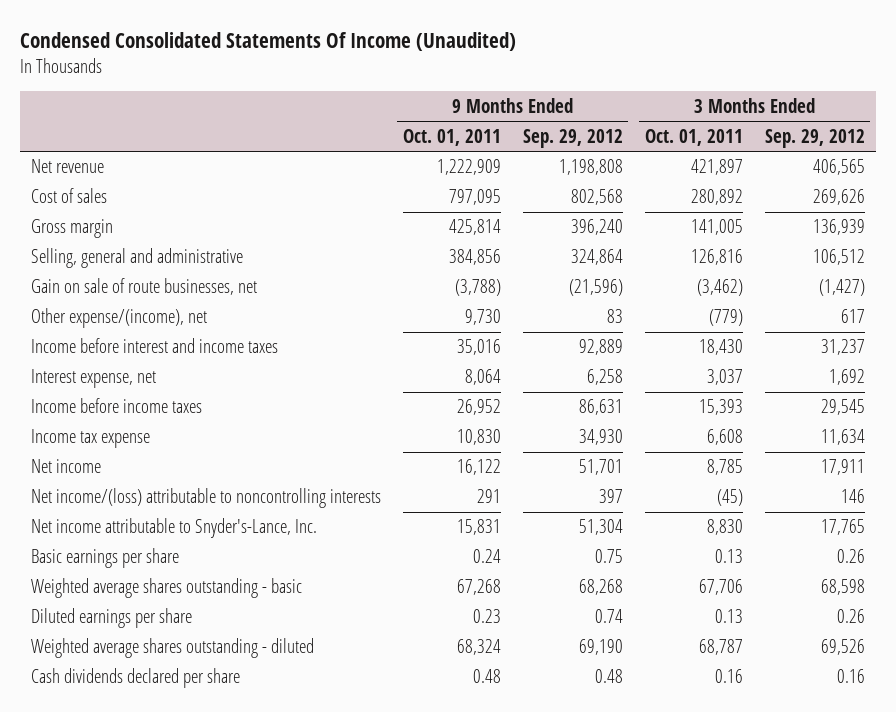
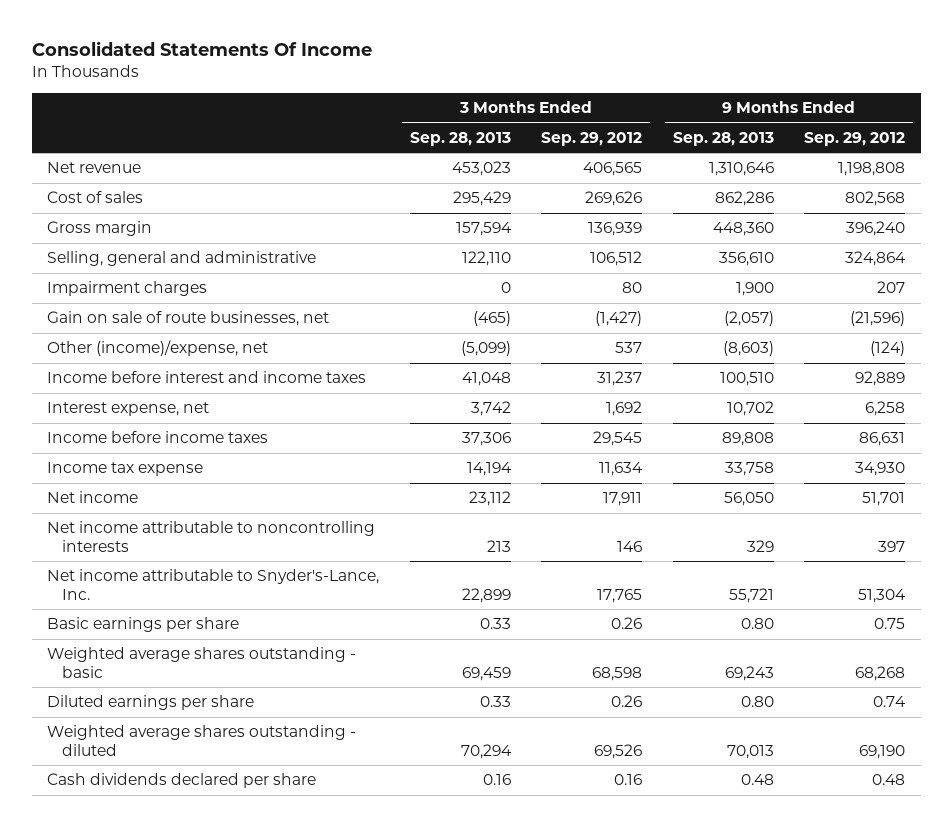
[20,32,517,52] Condensed Consolidated Statements Of Income (Unaudited) -> [31,41,372,57] Consolidated Statements Of Income
[402,128,501,146] Oct. 01, 2011 -> none
[644,128,743,146] Oct. 01, 2011 -> none
none -> [409,131,511,146] Sep. 28, 2013
none -> [672,131,774,146] Sep. 28, 2013
none -> [47,281,208,297] Impairment charges
[30,308,207,329] Other expense/(income), net -> [47,340,269,357] Other (income)/expense, net
[606,309,623,324] 83 -> [870,341,906,357] (124)
[840,309,865,324] 617 -> [615,342,643,354] 537
[30,488,381,509] Net income/(loss) attributable to noncontrolling interests -> [47,521,376,552] Net income attributable to noncontrolling interests

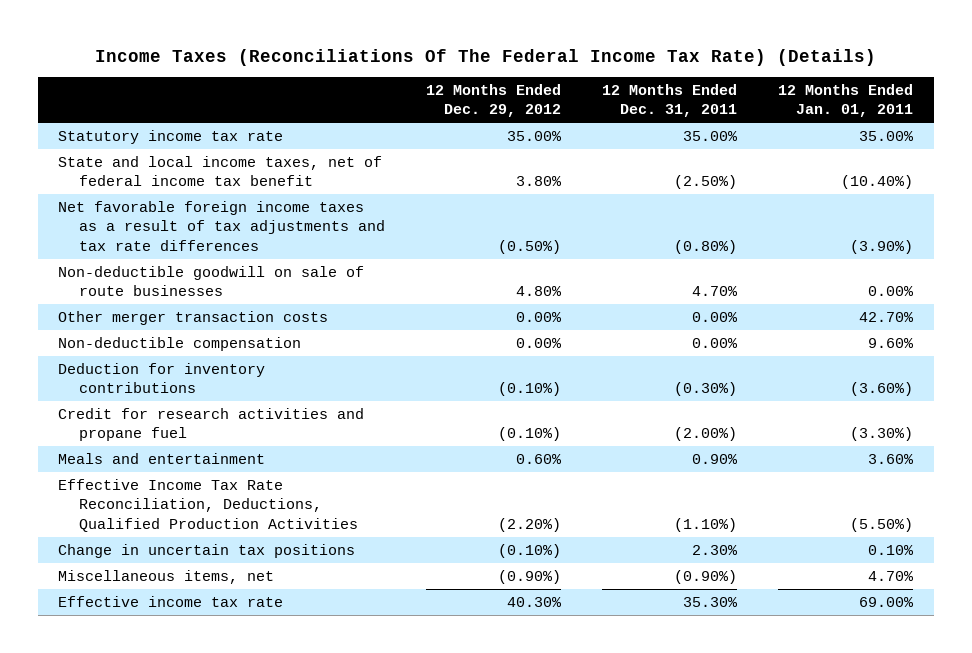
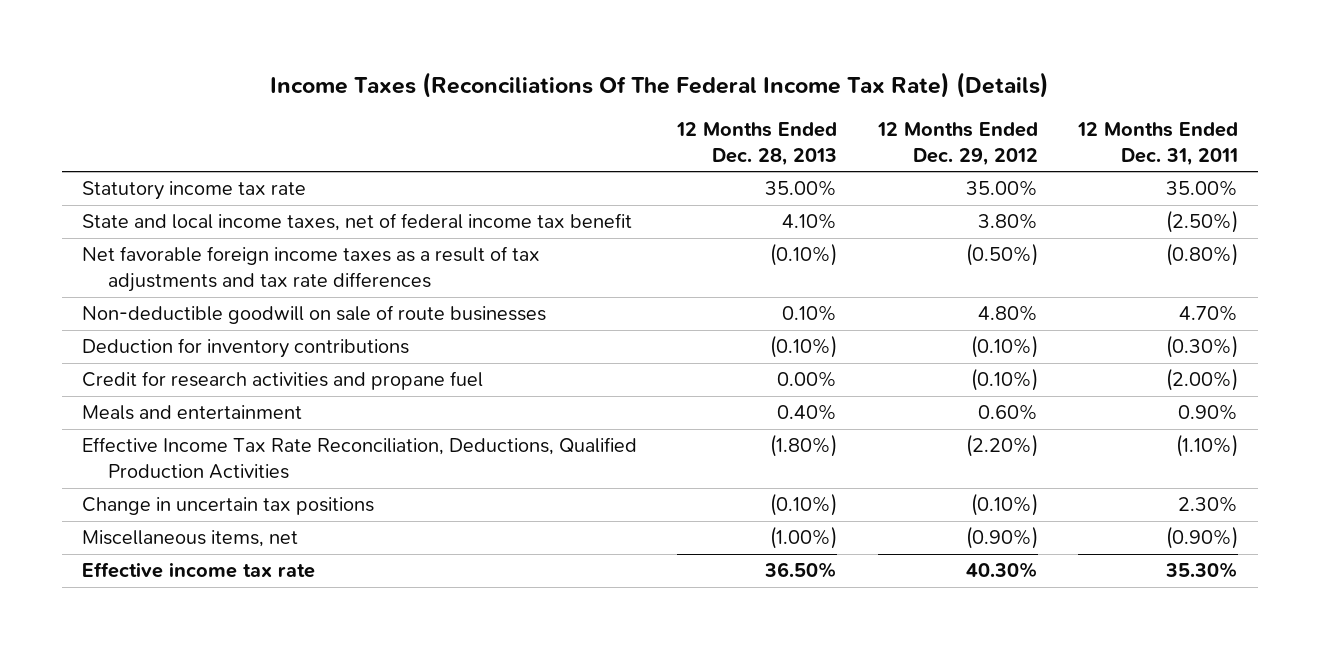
[778,84,914,118] 12 Months Ended Jan. 01, 2011 -> none
none -> [676,121,838,166] 12 Months Ended Dec. 28, 2013
[58,311,329,326] Other merger transaction costs -> none
[58,337,302,352] Non-deductible compensation -> none

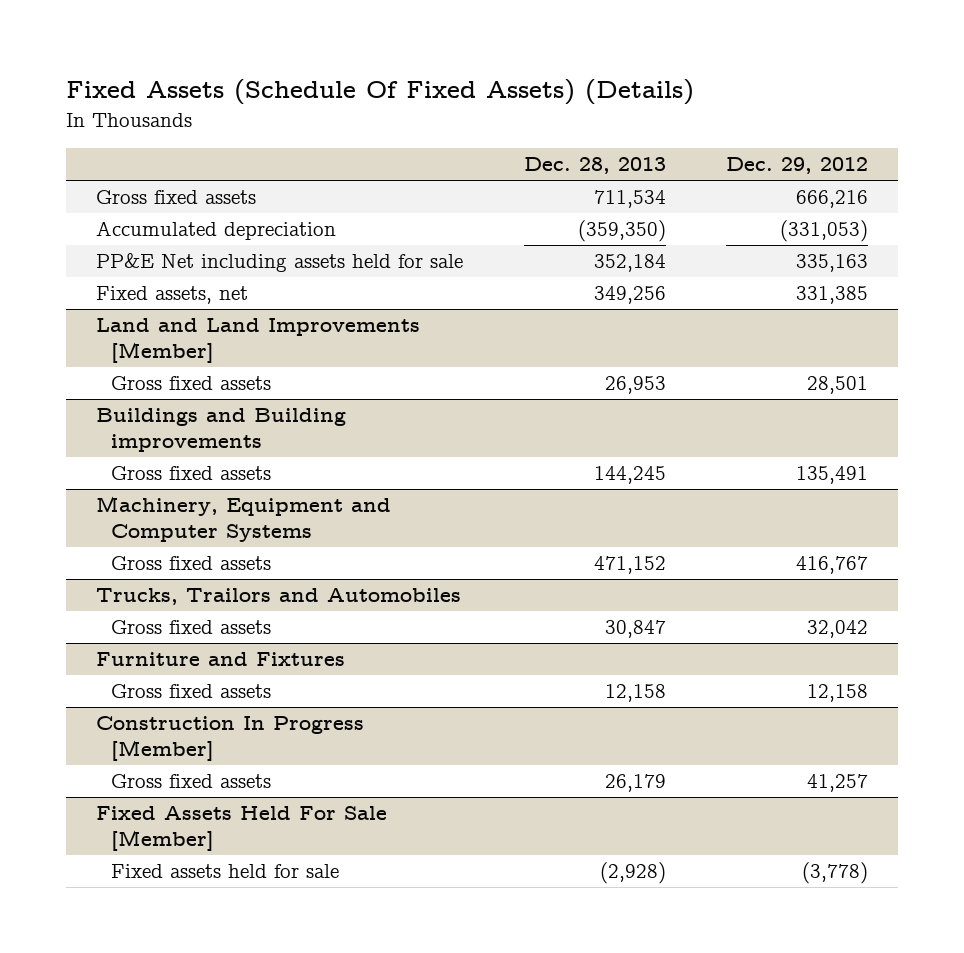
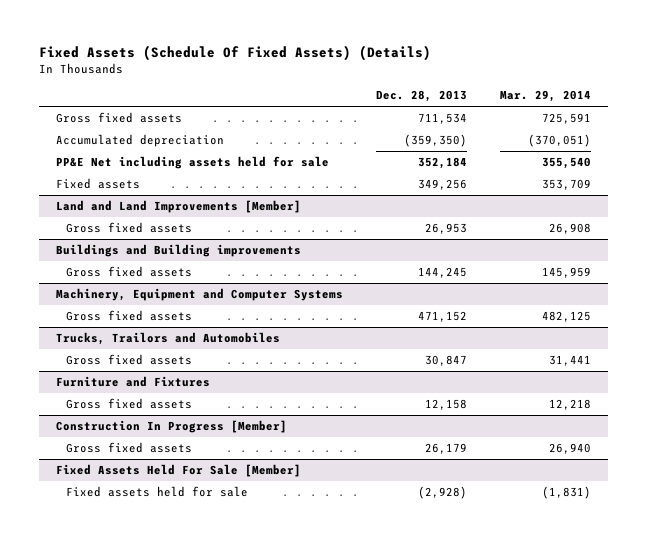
[726,157,869,175] Dec. 29, 2012 -> none
none -> [500,90,592,103] Mar. 29, 2014
[95,286,248,305] Fixed assets, net -> [55,178,140,190] Fixed assets

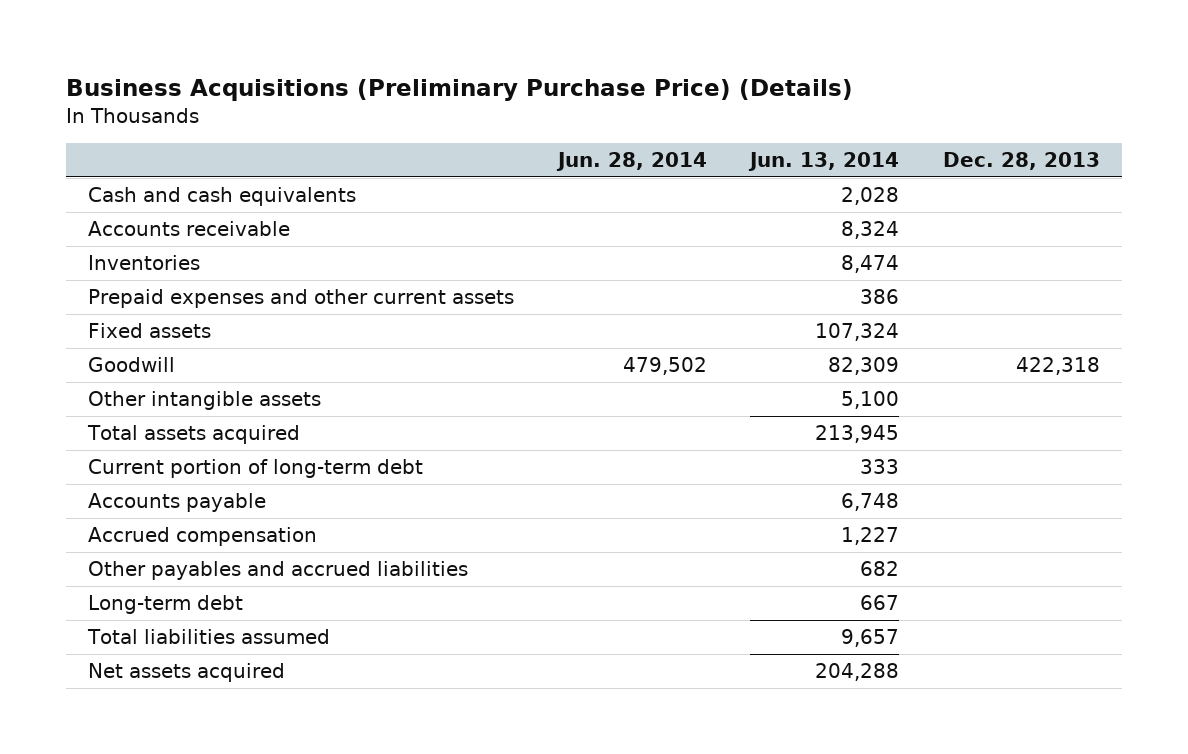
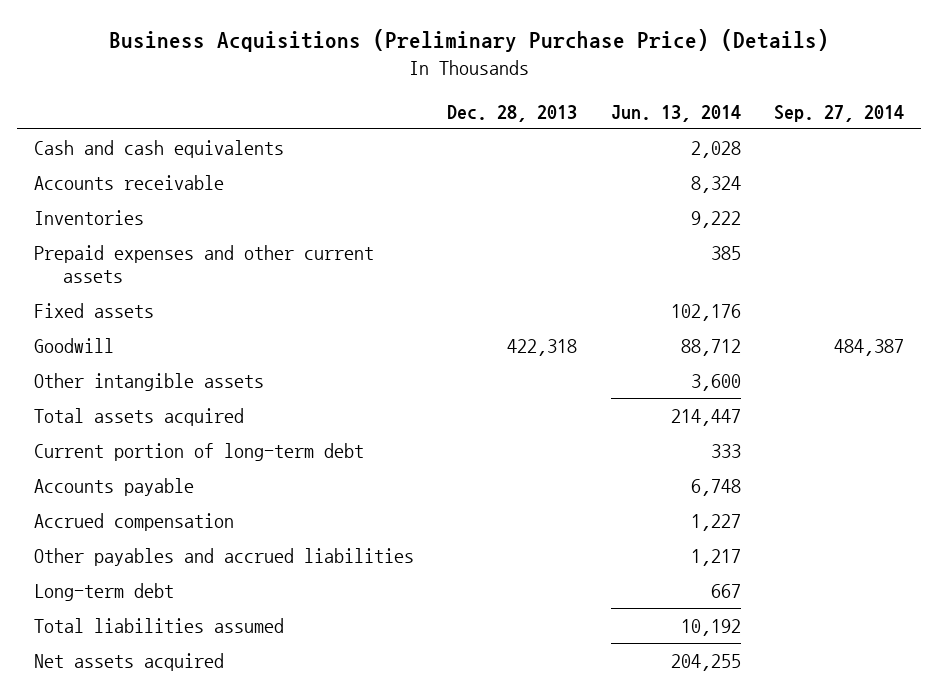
[555,151,707,171] Jun. 28, 2014 -> none
none -> [774,104,905,122] Sep. 27, 2014
[841,255,900,274] 8,474 -> [690,210,741,228] 9,222
[860,289,900,305] 386 -> [710,245,741,260] 385
[815,323,900,342] 107,324 -> [670,303,741,321] 102,176
[828,357,900,376] 82,309 -> [680,338,741,356] 88,712
[841,391,900,410] 5,100 -> [690,373,741,391] 3,600
[815,425,900,444] 213,945 -> [670,408,741,426] 214,447
[860,561,900,577] 682 -> [690,548,741,566] 1,217
[841,629,900,648] 9,657 -> [680,618,741,636] 10,192
[815,663,900,682] 204,288 -> [670,653,741,671] 204,255

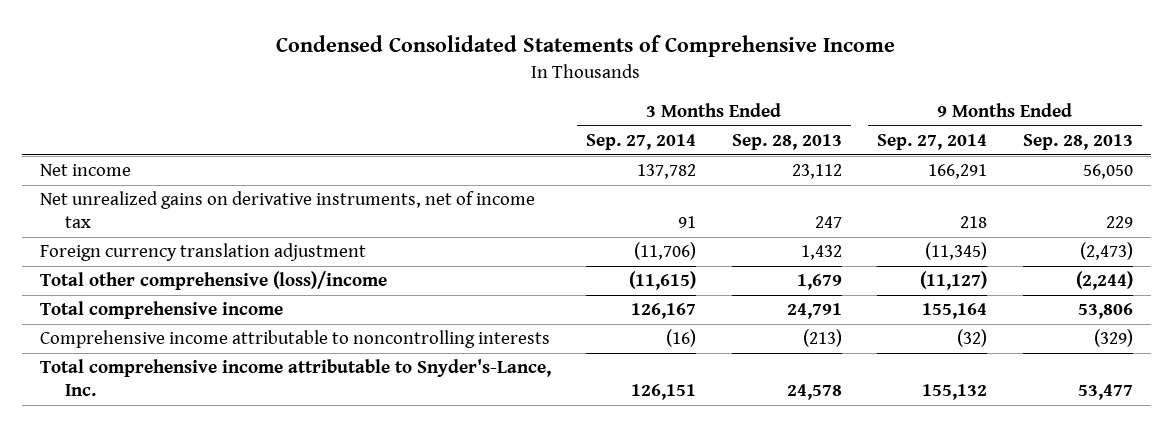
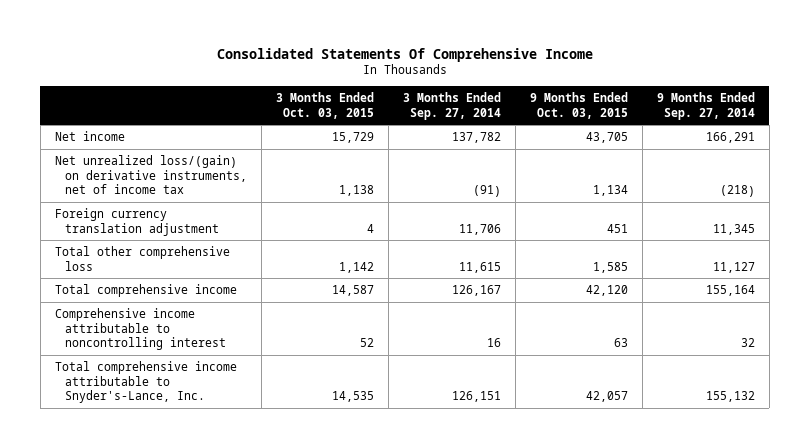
[276,34,896,57] Condensed Consolidated Statements of Comprehensive Income -> [216,47,593,62] Consolidated Statements Of Comprehensive Income
[731,134,842,151] Sep. 28, 2013 -> none
[1022,134,1133,151] Sep. 28, 2013 -> none
none -> [275,92,374,119] 3 Months Ended Oct. 03, 2015
none -> [529,92,628,119] 9 Months Ended Oct. 03, 2015
[39,191,535,229] Net unrealized gains on derivative instruments, net of income tax -> [54,155,247,195] Net unrealized loss/(gain) on derivative instruments, net of income tax
[678,216,697,229] 91 -> [472,185,501,198] (91)
[960,216,988,229] 218 -> [719,185,755,198] (218)
[634,242,697,261] (11,706) -> [458,223,501,235] 11,706
[925,242,988,261] (11,345) -> [712,223,755,235] 11,345
[39,271,387,291] Total other comprehensive (loss)/income -> [54,246,230,271] Total other comprehensive loss
[629,271,697,291] (11,615) -> [458,261,501,273] 11,615
[920,271,988,291] (11,127) -> [712,261,755,273] 11,127
[39,330,550,349] Comprehensive income attributable to noncontrolling interests -> [54,308,226,351] Comprehensive income attributable to noncontrolling interest
[666,329,697,348] (16) -> [486,338,501,348] 16
[957,329,988,348] (32) -> [740,338,755,348] 32

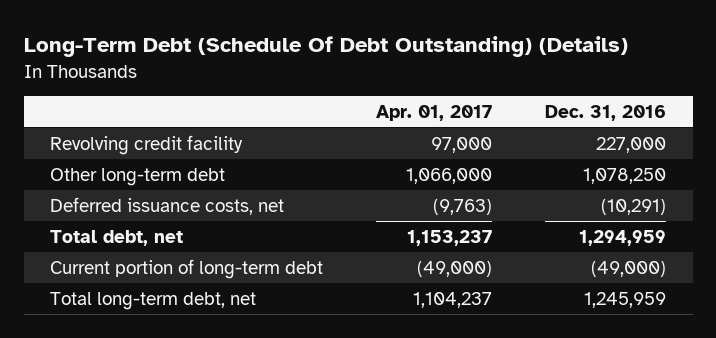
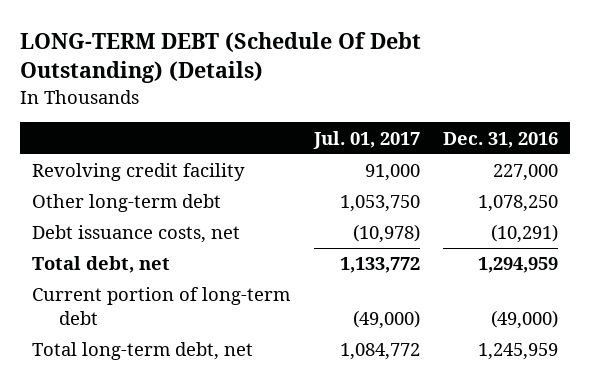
[23,36,628,58] Long-Term Debt (Schedule Of Debt Outstanding) (Details) -> [20,32,422,84] LONG-TERM DEBT (Schedule Of Debt Outstanding) (Details)
[376,104,493,121] Apr. 01, 2017 -> none
none -> [312,130,420,149] Jul. 01, 2017
[50,196,285,215] Deferred issuance costs, net -> [32,225,241,244] Debt issuance costs, net

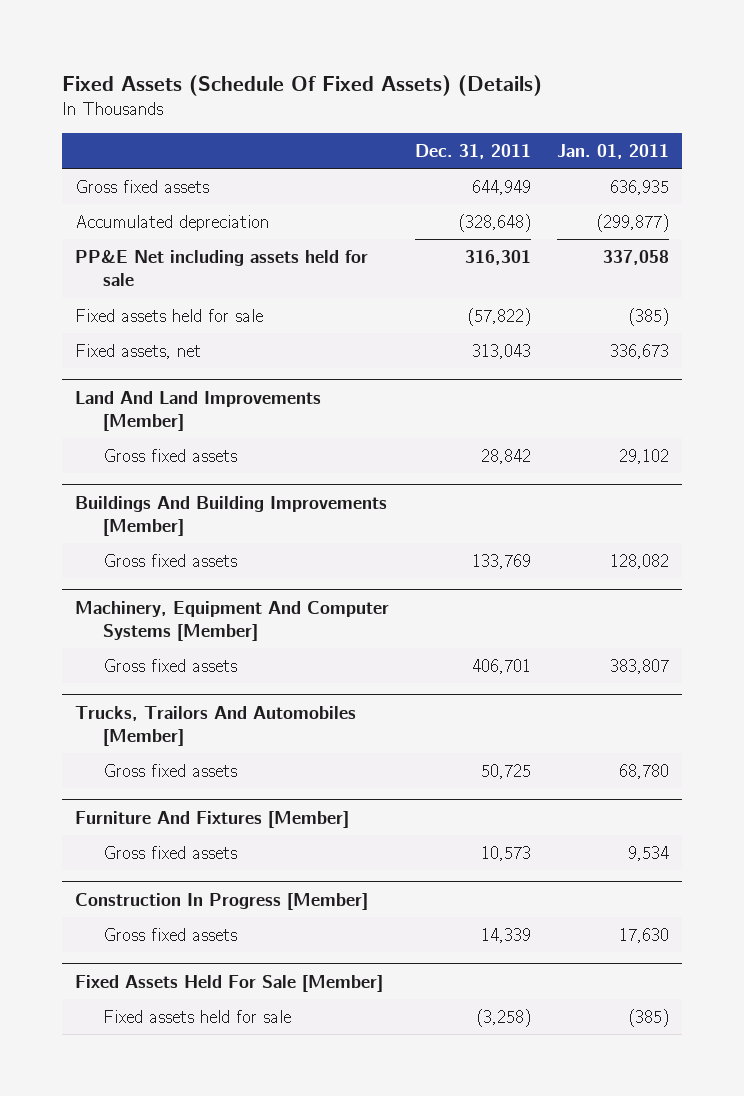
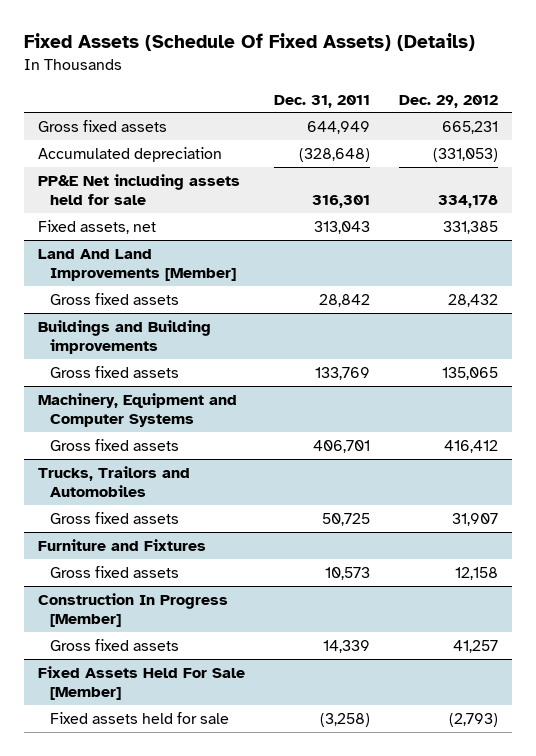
[556,143,669,159] Jan. 01, 2011 -> none
none -> [398,94,498,108] Dec. 29, 2012
[75,308,264,322] Fixed assets held for sale -> none
[75,495,388,537] Buildings And Building Improvements [Member] -> [37,319,211,354] Buildings and Building improvements
[75,600,390,642] Machinery, Equipment And Computer Systems [Member] -> [37,392,237,427] Machinery, Equipment and Computer Systems
[75,705,357,747] Trucks, Trailors And Automobiles [Member] -> [37,465,190,497] Trucks, Trailors and Automobiles
[75,810,350,828] Furniture And Fixtures [Member] -> [37,538,206,551] Furniture and Fixtures

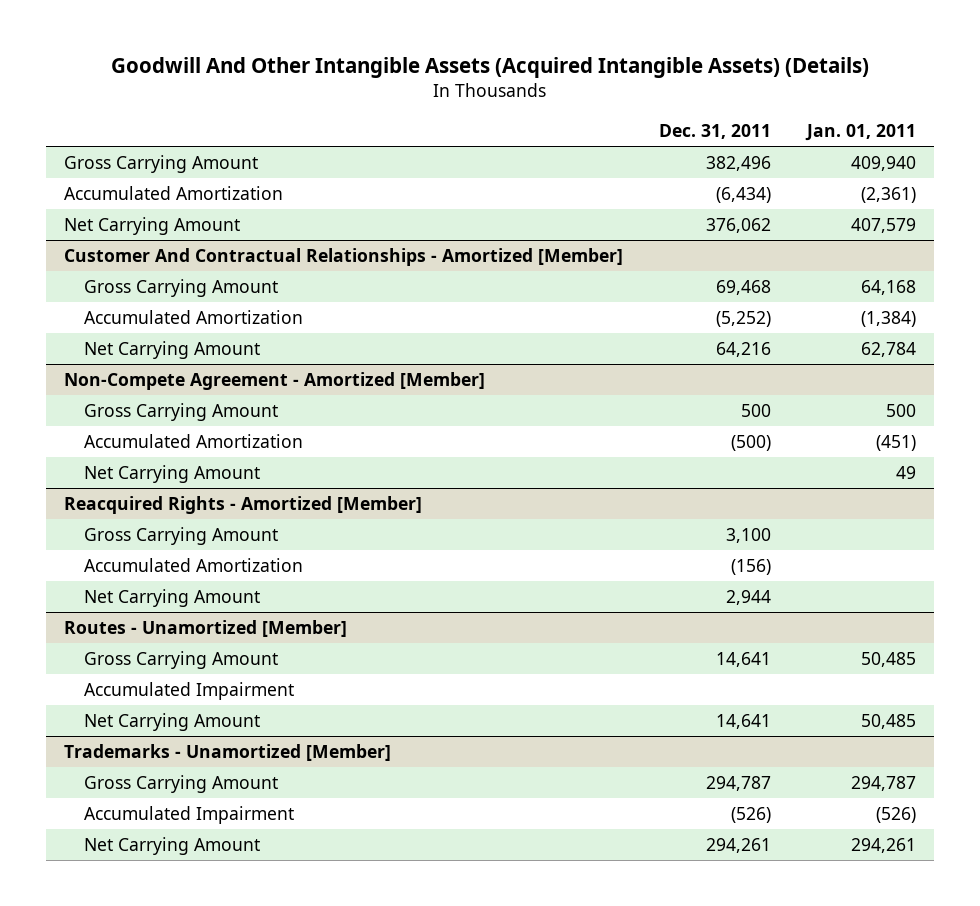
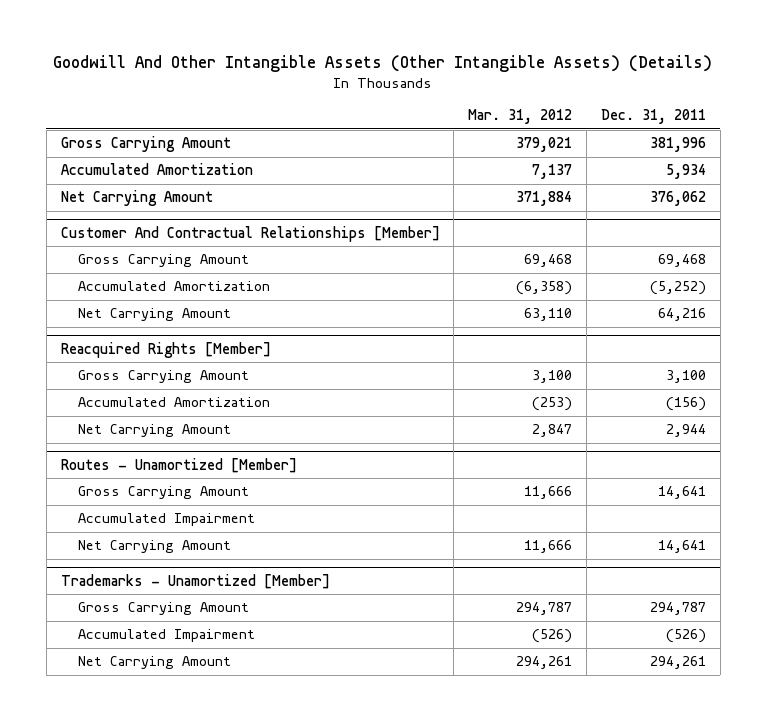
[110,57,869,79] Goodwill And Other Intangible Assets (Acquired Intangible Assets) (Details) -> [53,55,713,73] Goodwill And Other Intangible Assets (Other Intangible Assets) (Details)
[804,123,916,141] Jan. 01, 2011 -> none
none -> [468,109,573,125] Mar. 31, 2012
[705,156,771,172] 382,496 -> [650,137,707,153] 381,996
[715,187,771,204] (6,434) -> [666,164,707,180] 5,934
[63,248,623,267] Customer And Contractual Relationships - Amortized [Member] -> [60,225,440,242] Customer And Contractual Relationships [Member]
[63,372,485,391] Non-Compete Agreement - Amortized [Member] -> none
[83,403,278,422] Gross Carrying Amount -> none
[83,434,303,449] Accumulated Amortization -> none
[83,465,260,484] Net Carrying Amount -> none
[63,496,422,515] Reacquired Rights - Amortized [Member] -> [60,341,271,358] Reacquired Rights [Member]

